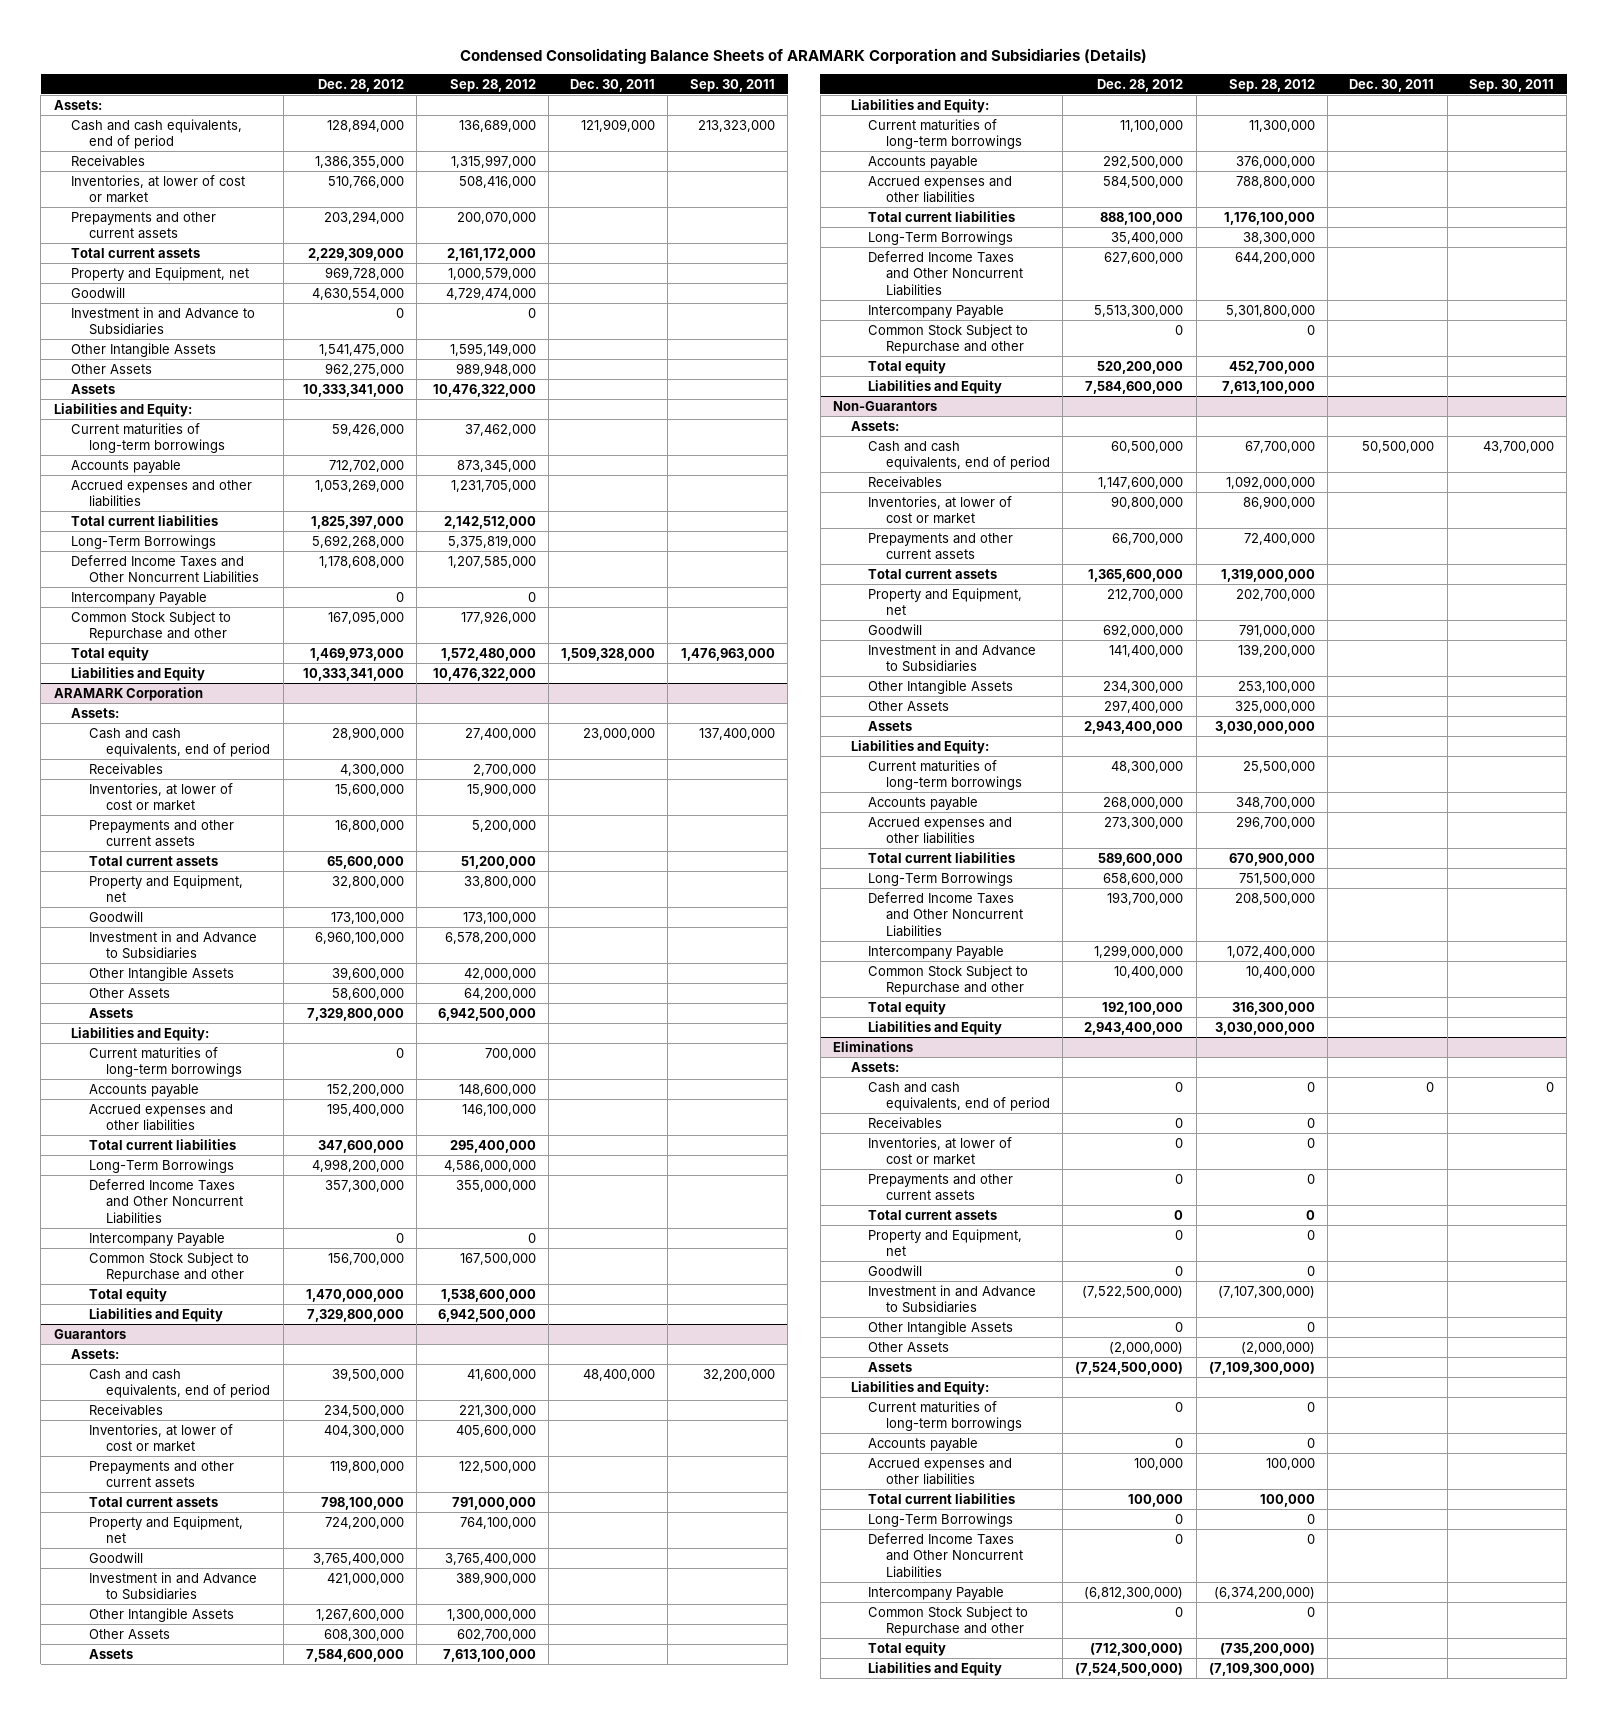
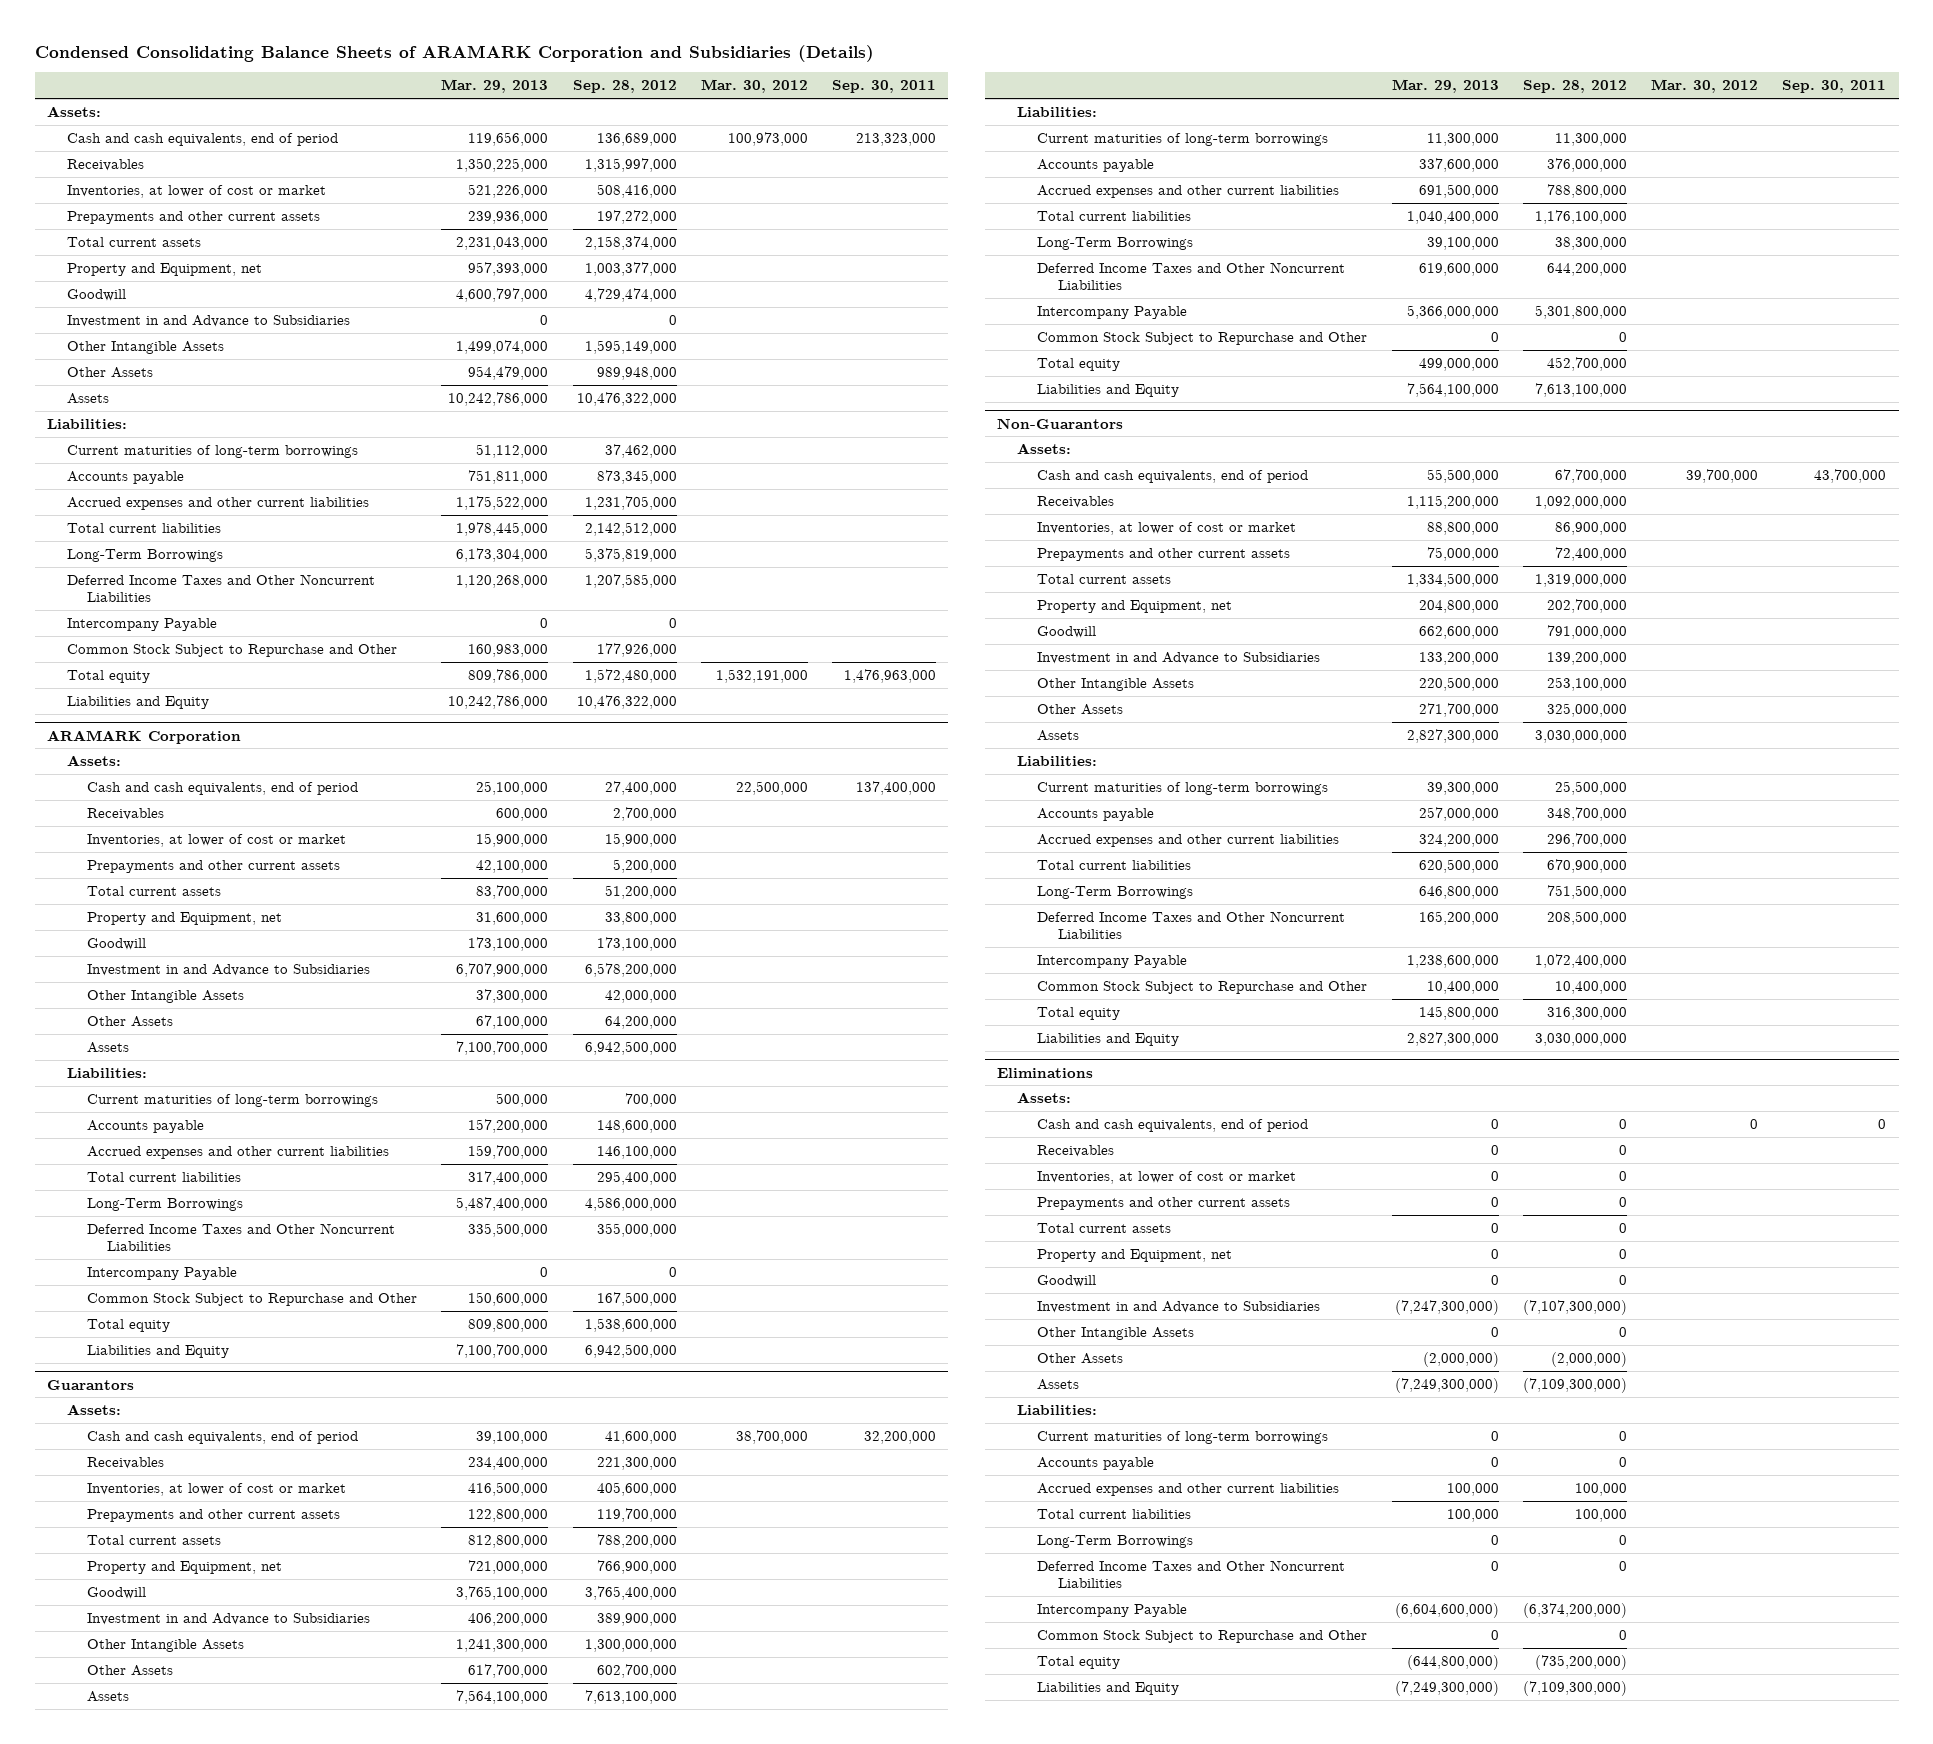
[317,78,404,92] Dec. 28, 2012 -> none
[570,78,656,92] Dec. 30, 2011 -> none
none -> [441,79,549,94] Mar. 29, 2013
none -> [700,79,808,94] Mar. 30, 2012
[456,211,536,224] 200,070,000 -> [596,210,677,225] 197,272,000
[446,247,536,261] 2,161,172,000 -> [584,236,677,251] 2,158,374,000
[447,266,536,280] 1,000,579,000 -> [584,262,677,277] 1,003,377,000
[53,402,192,417] Liabilities and Equity: -> [46,419,127,430] Liabilities:
[71,479,253,508] Accrued expenses and other liabilities -> [66,497,369,511] Accrued expenses and other current liabilities
[71,610,232,642] Common Stock Subject to Repurchase and other -> [66,644,397,658] Common Stock Subject to Repurchase and Other
[71,1026,210,1041] Liabilities and Equity: -> [66,1068,147,1079] Liabilities:
[88,1103,233,1132] Accrued expenses and other liabilities -> [87,1146,390,1160] Accrued expenses and other current liabilities
[88,1251,249,1283] Common Stock Subject to Repurchase and other -> [87,1293,418,1307] Common Stock Subject to Repurchase and Other
[458,1460,536,1473] 122,500,000 -> [596,1508,677,1523] 119,700,000
[451,1496,536,1510] 791,000,000 -> [596,1534,677,1549] 788,200,000
[459,1516,536,1529] 764,100,000 -> [596,1560,677,1575] 766,900,000
[850,98,989,113] Liabilities and Equity: -> [1017,107,1098,118] Liabilities:
[868,175,1013,204] Accrued expenses and other liabilities -> [1037,185,1340,199] Accrued expenses and other current liabilities
[868,323,1029,355] Common Stock Subject to Repurchase and other -> [1037,332,1368,346] Common Stock Subject to Repurchase and Other
[850,739,989,754] Liabilities and Equity: -> [1017,756,1098,767] Liabilities:
[868,816,1013,845] Accrued expenses and other liabilities -> [1037,834,1340,848] Accrued expenses and other current liabilities
[868,964,1029,996] Common Stock Subject to Repurchase and other -> [1037,981,1368,995] Common Stock Subject to Repurchase and Other
[850,1380,989,1395] Liabilities and Equity: -> [1017,1405,1098,1416] Liabilities:
[868,1457,1013,1486] Accrued expenses and other liabilities -> [1037,1483,1340,1497] Accrued expenses and other current liabilities
[868,1605,1029,1637] Common Stock Subject to Repurchase and other -> [1037,1630,1368,1644] Common Stock Subject to Repurchase and Other

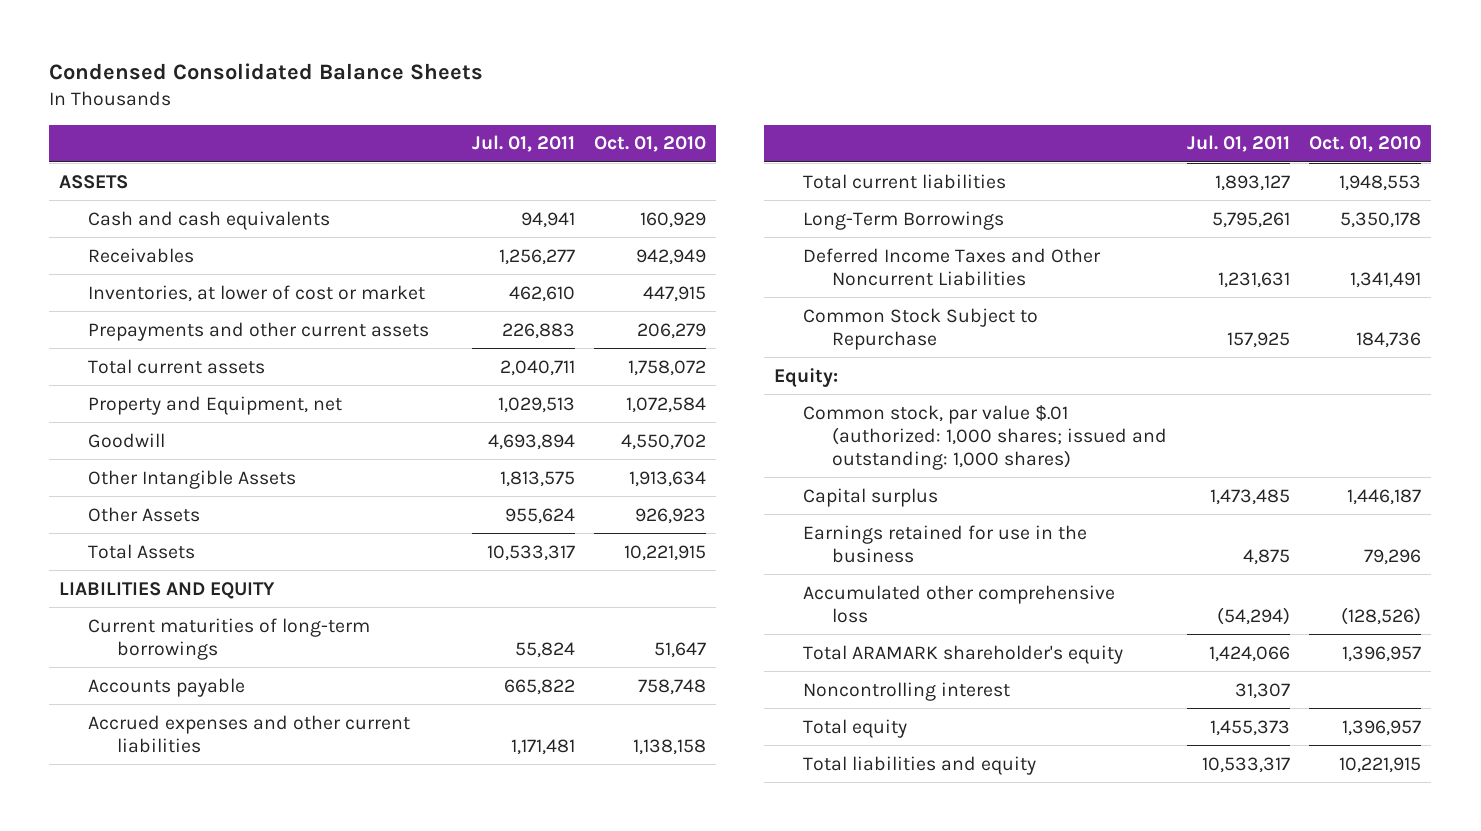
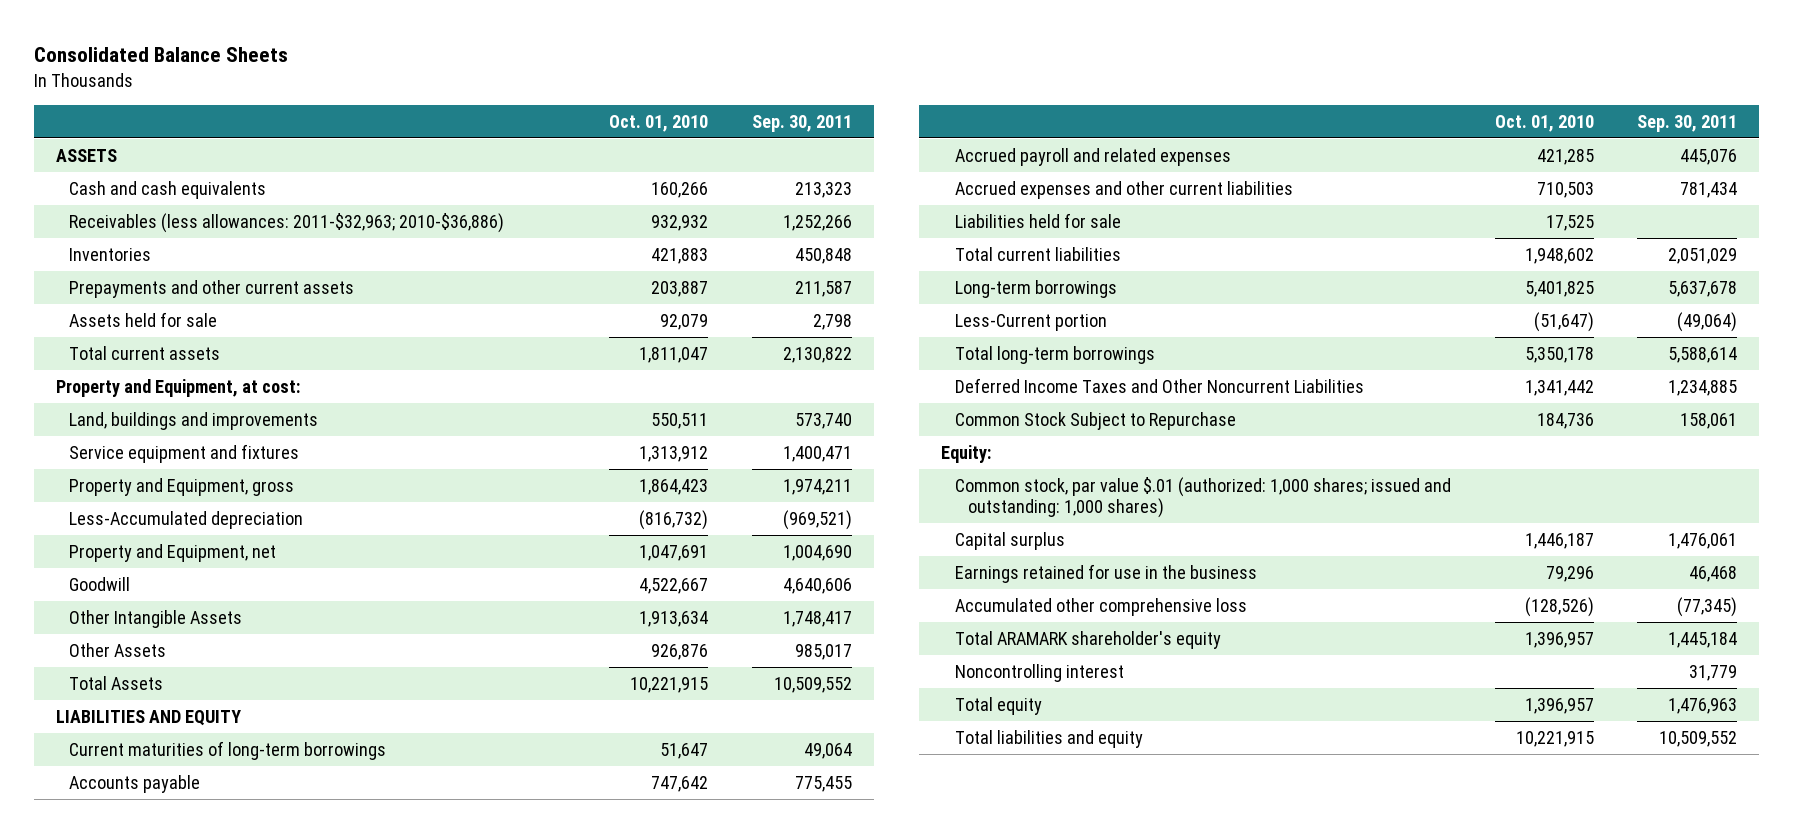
[49,63,484,81] Condensed Consolidated Balance Sheets -> [33,47,288,63] Consolidated Balance Sheets
[471,135,575,153] Jul. 01, 2011 -> none
none -> [751,114,852,132] Sep. 30, 2011
[88,247,195,263] Receivables -> none
[88,284,426,302] Inventories, at lower of cost or market -> none
[640,211,707,228] 160,929 -> [651,181,709,198] 160,266
none -> [69,212,505,233] Receivables (less allowances: 2011-$32,963; 2010-$36,886)
none -> [69,247,152,261] Inventories
[637,322,707,339] 206,279 -> [651,280,709,297] 203,887
none -> [69,311,218,327] Assets held for sale
[628,359,707,376] 1,758,072 -> [639,346,709,363] 1,811,047
none -> [55,378,300,397] Property and Equipment, at cost:
none -> [69,411,319,430] Land, buildings and improvements
none -> [69,443,300,463] Service equipment and fixtures
none -> [69,477,295,496] Property and Equipment, gross
none -> [69,510,304,529] Less-Accumulated depreciation
[626,396,707,413] 1,072,584 -> [639,544,709,561] 1,047,691
[621,433,707,450] 4,550,702 -> [639,577,709,594] 4,522,667
[635,507,707,524] 926,923 -> [651,643,709,660] 926,876
[638,678,707,695] 758,748 -> [651,775,709,792] 747,642
none -> [954,147,1231,166] Accrued payroll and related expenses
[633,738,707,755] 1,138,158 -> [1536,181,1594,198] 710,503
none -> [954,212,1121,228] Liabilities held for sale
[1339,174,1422,191] 1,948,553 -> [1524,247,1594,264] 1,948,602
none -> [954,279,1117,298] Long-term borrowings
none -> [954,313,1107,331] Less-Current portion
[803,210,1005,230] Long-Term Borrowings -> [954,345,1155,364] Total long-term borrowings
[1350,271,1422,288] 1,341,491 -> [1524,379,1594,396] 1,341,442

